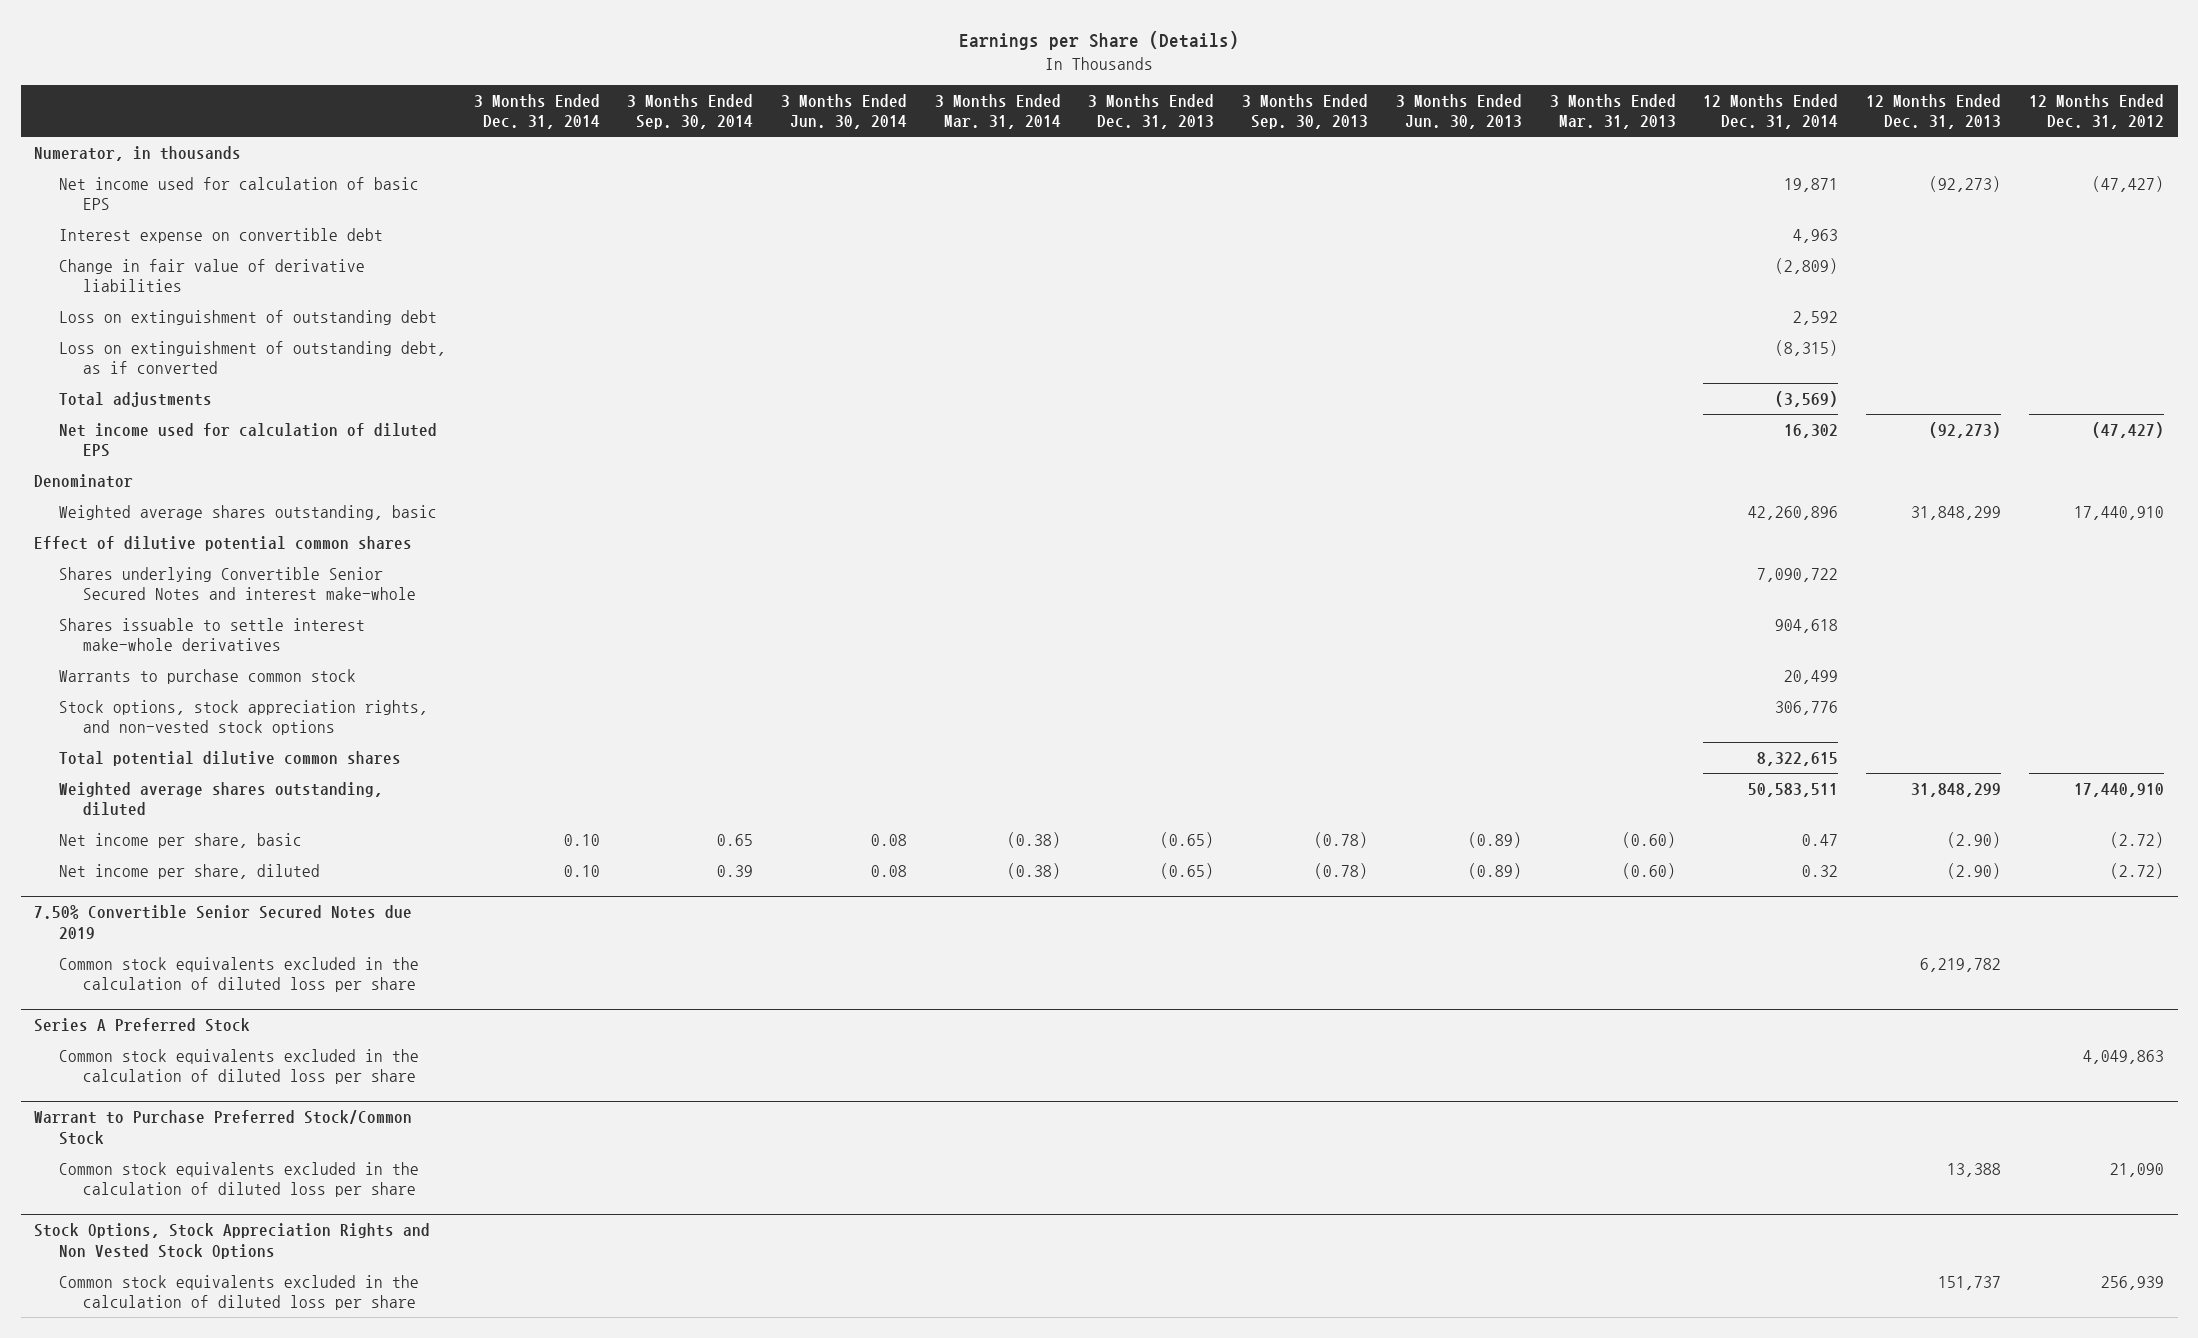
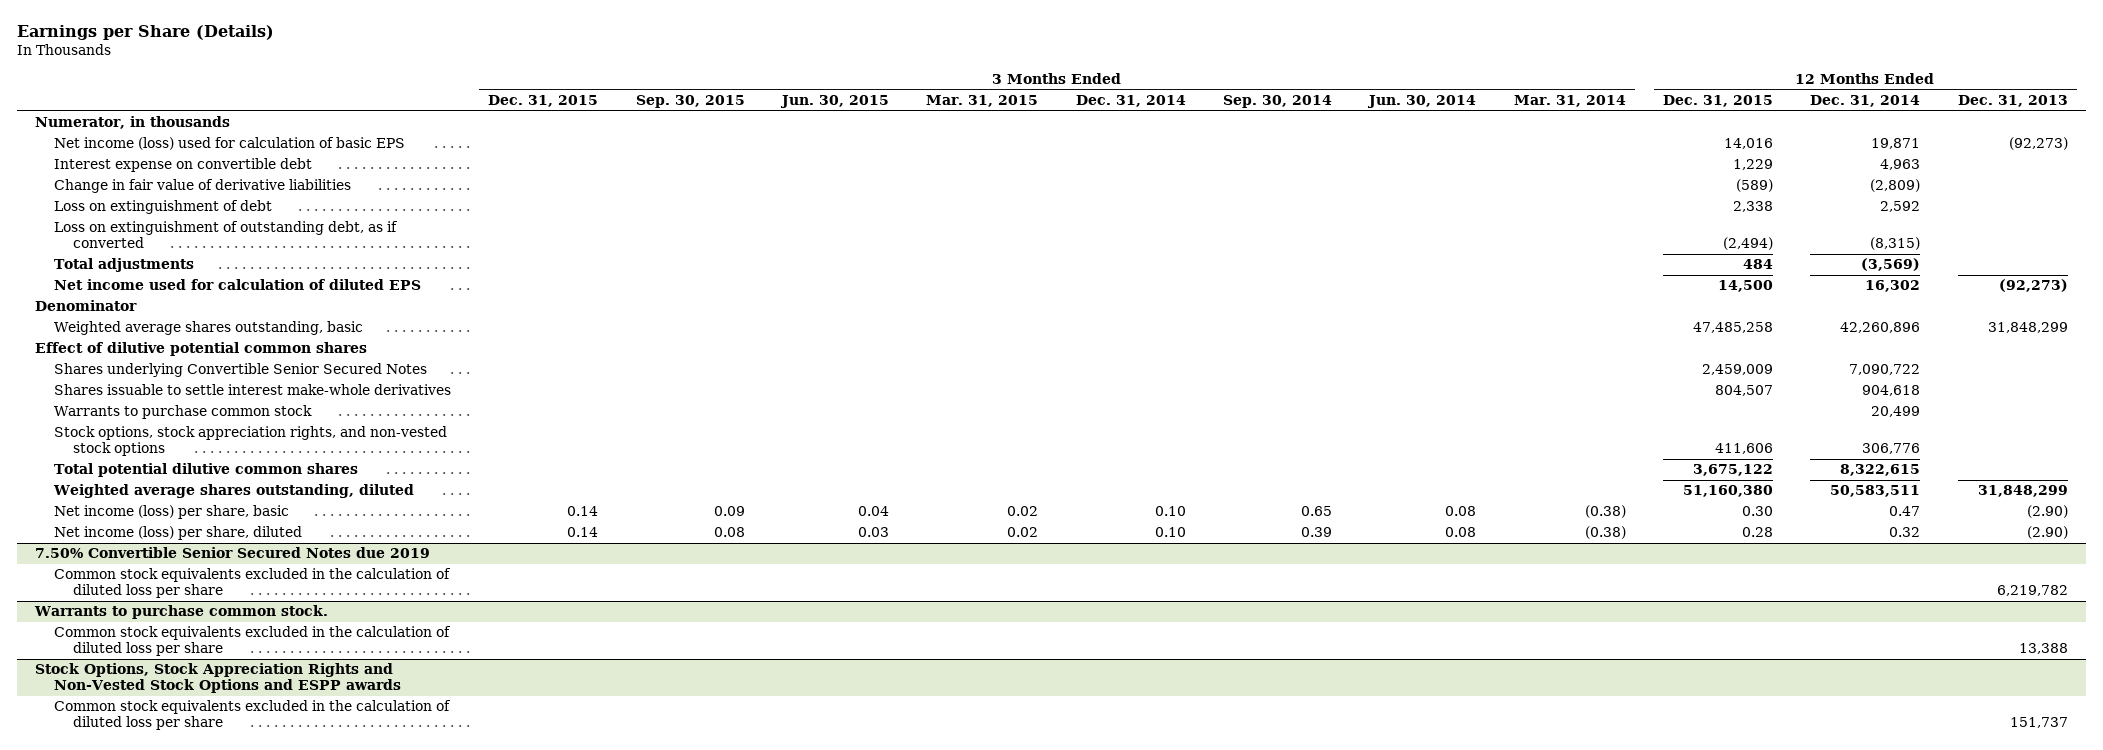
[1088,93,1215,130] 3 Months Ended Dec. 31, 2013 -> none
[1242,93,1369,130] 3 Months Ended Sep. 30, 2013 -> none
[1395,93,1522,130] 3 Months Ended Jun. 30, 2013 -> none
[1549,93,1676,130] 3 Months Ended Mar. 31, 2013 -> none
[2028,93,2164,130] 12 Months Ended Dec. 31, 2012 -> none
none -> [488,95,599,108] Dec. 31, 2015
none -> [635,95,745,109] Sep. 30, 2015
none -> [780,95,890,109] Jun. 30, 2015
none -> [926,95,1039,108] Mar. 31, 2015
none -> [1663,95,1774,108] Dec. 31, 2015
[58,176,419,211] Net income used for calculation of basic EPS -> [54,137,406,151] Net income (loss) used for calculation of basic EPS
[58,309,437,325] Loss on extinguishment of outstanding debt -> [54,200,273,215] Loss on extinguishment of debt
[58,566,417,601] Shares underlying Convertible Senior Secured Notes and interest make-whole -> [54,363,428,378] Shares underlying Convertible Senior Secured Notes
[58,832,302,848] Net income per share, basic -> [54,505,290,520] Net income (loss) per share, basic
[58,863,320,879] Net income per share, diluted -> [54,526,303,541] Net income (loss) per share, diluted
[34,1017,251,1032] Series A Preferred Stock -> none
[58,1048,419,1085] Common stock equivalents excluded in the calculation of diluted loss per share -> none
[34,1109,413,1145] Warrant to Purchase Preferred Stock/Common Stock -> [34,605,329,620] Warrants to purchase common stock.
[34,1222,431,1259] Stock Options, Stock Appreciation Rights and Non Vested Stock Options -> [35,663,402,693] Stock Options, Stock Appreciation Rights and Non-Vested Stock Options and ESPP awards

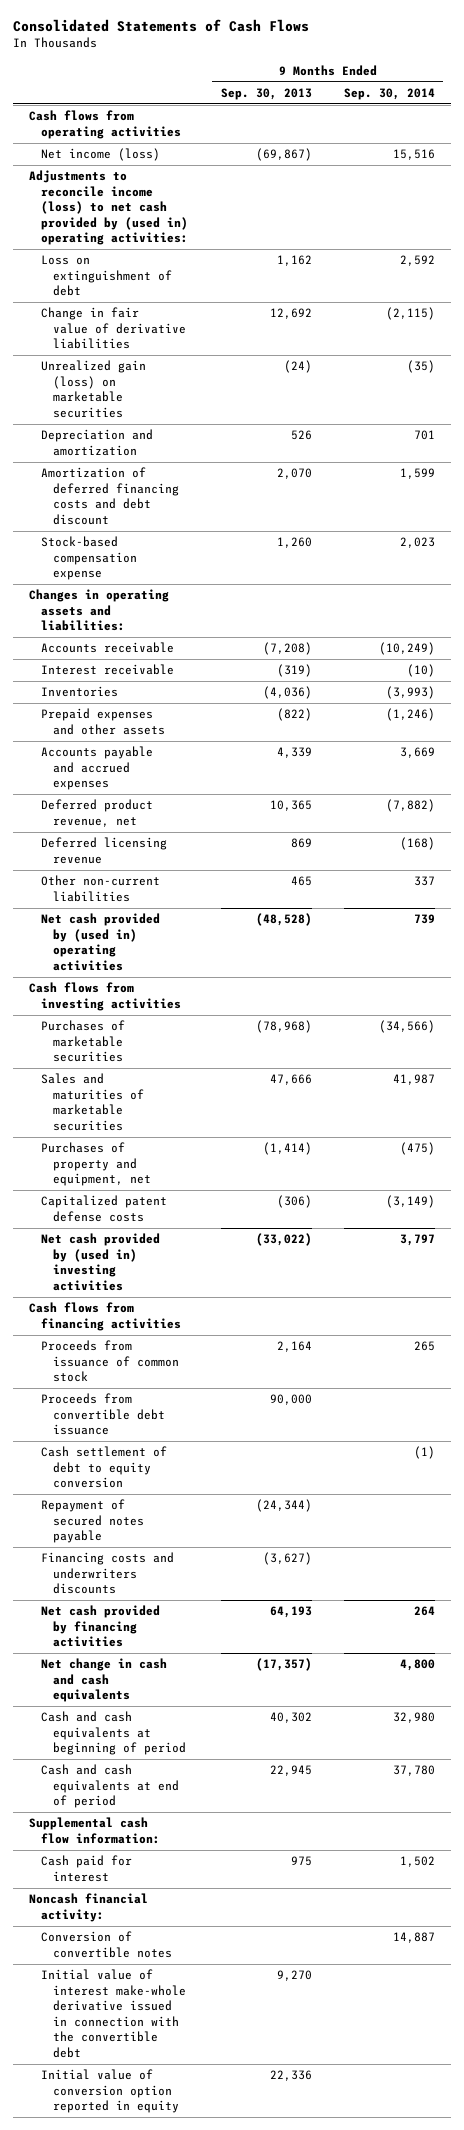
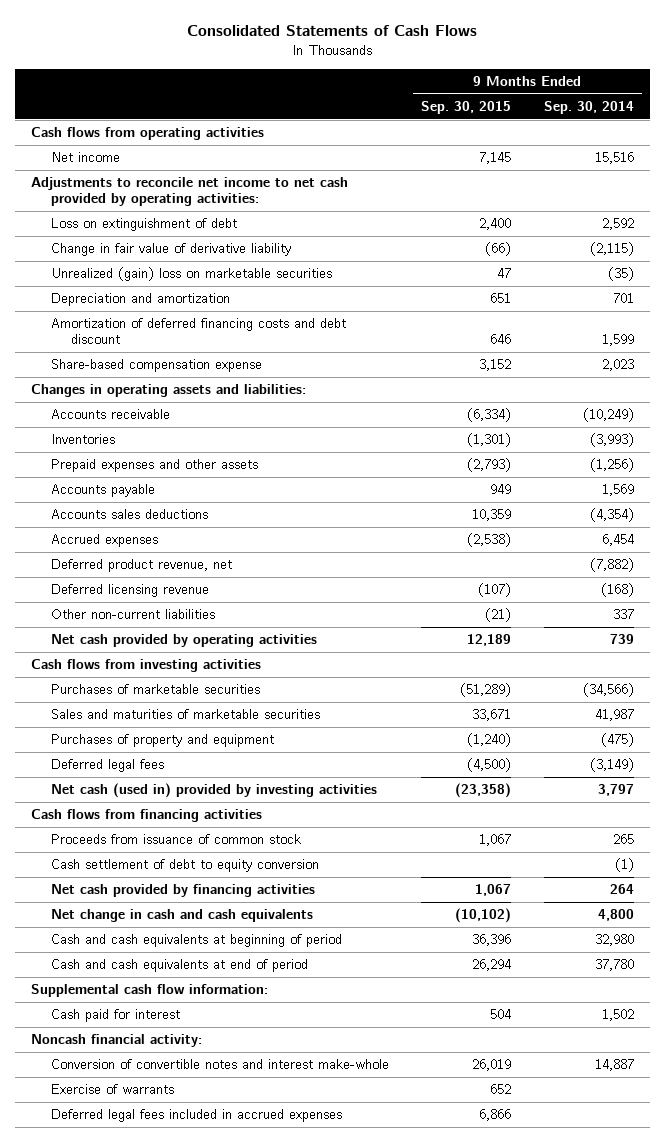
[220,87,312,100] Sep. 30, 2013 -> none
none -> [421,101,512,115] Sep. 30, 2015
[41,148,161,162] Net income (loss) -> [51,152,121,163] Net income
[28,170,189,246] Adjustments to reconcile income (loss) to net cash provided by (used in) operating activities: -> [30,177,348,207] Adjustments to reconcile net income to net cash provided by operating activities:
[41,307,187,350] Change in fair value of derivative liabilities -> [51,243,292,257] Change in fair value of derivative liability
[41,360,147,418] Unrealized gain (loss) on marketable securities -> [51,267,333,282] Unrealized (gain) loss on marketable securities
[41,536,138,581] Stock-based compensation expense -> [51,359,263,373] Share-based compensation expense
[41,664,175,676] Interest receivable -> none
[41,746,154,791] Accounts payable and accrued expenses -> none
[385,708,435,722] (1,246) -> [589,458,634,473] (1,256)
none -> [51,484,156,498] Accounts payable
none -> [51,509,209,520] Accounts sales deductions
none -> [51,534,159,548] Accrued expenses
[41,913,161,971] Net cash provided by (used in) operating activities -> [51,634,318,648] Net cash provided by operating activities
[41,1142,152,1187] Purchases of property and equipment, net -> [51,734,275,748] Purchases of property and equipment
[41,1195,168,1222] Capitalized patent defense costs -> [51,759,165,773] Deferred legal fees
[41,1233,161,1291] Net cash provided by (used in) investing activities -> [51,783,378,799] Net cash (used in) provided by investing activities
[41,1393,166,1436] Proceeds from convertible debt issuance -> none
[41,1499,145,1544] Repayment of secured notes payable -> none
[41,1552,175,1595] Financing costs and underwriters discounts -> none
[41,1969,187,2058] Initial value of interest make-whole derivative issued in connection with the convertible debt -> none
[41,2069,180,2114] Initial value of conversion option reported in equity -> none
[41,1931,173,1958] Conversion of convertible notes -> [51,1059,390,1070] Conversion of convertible notes and interest make-whole
none -> [51,1084,175,1095] Exercise of warrants
none -> [51,1109,343,1123] Deferred legal fees included in accrued expenses

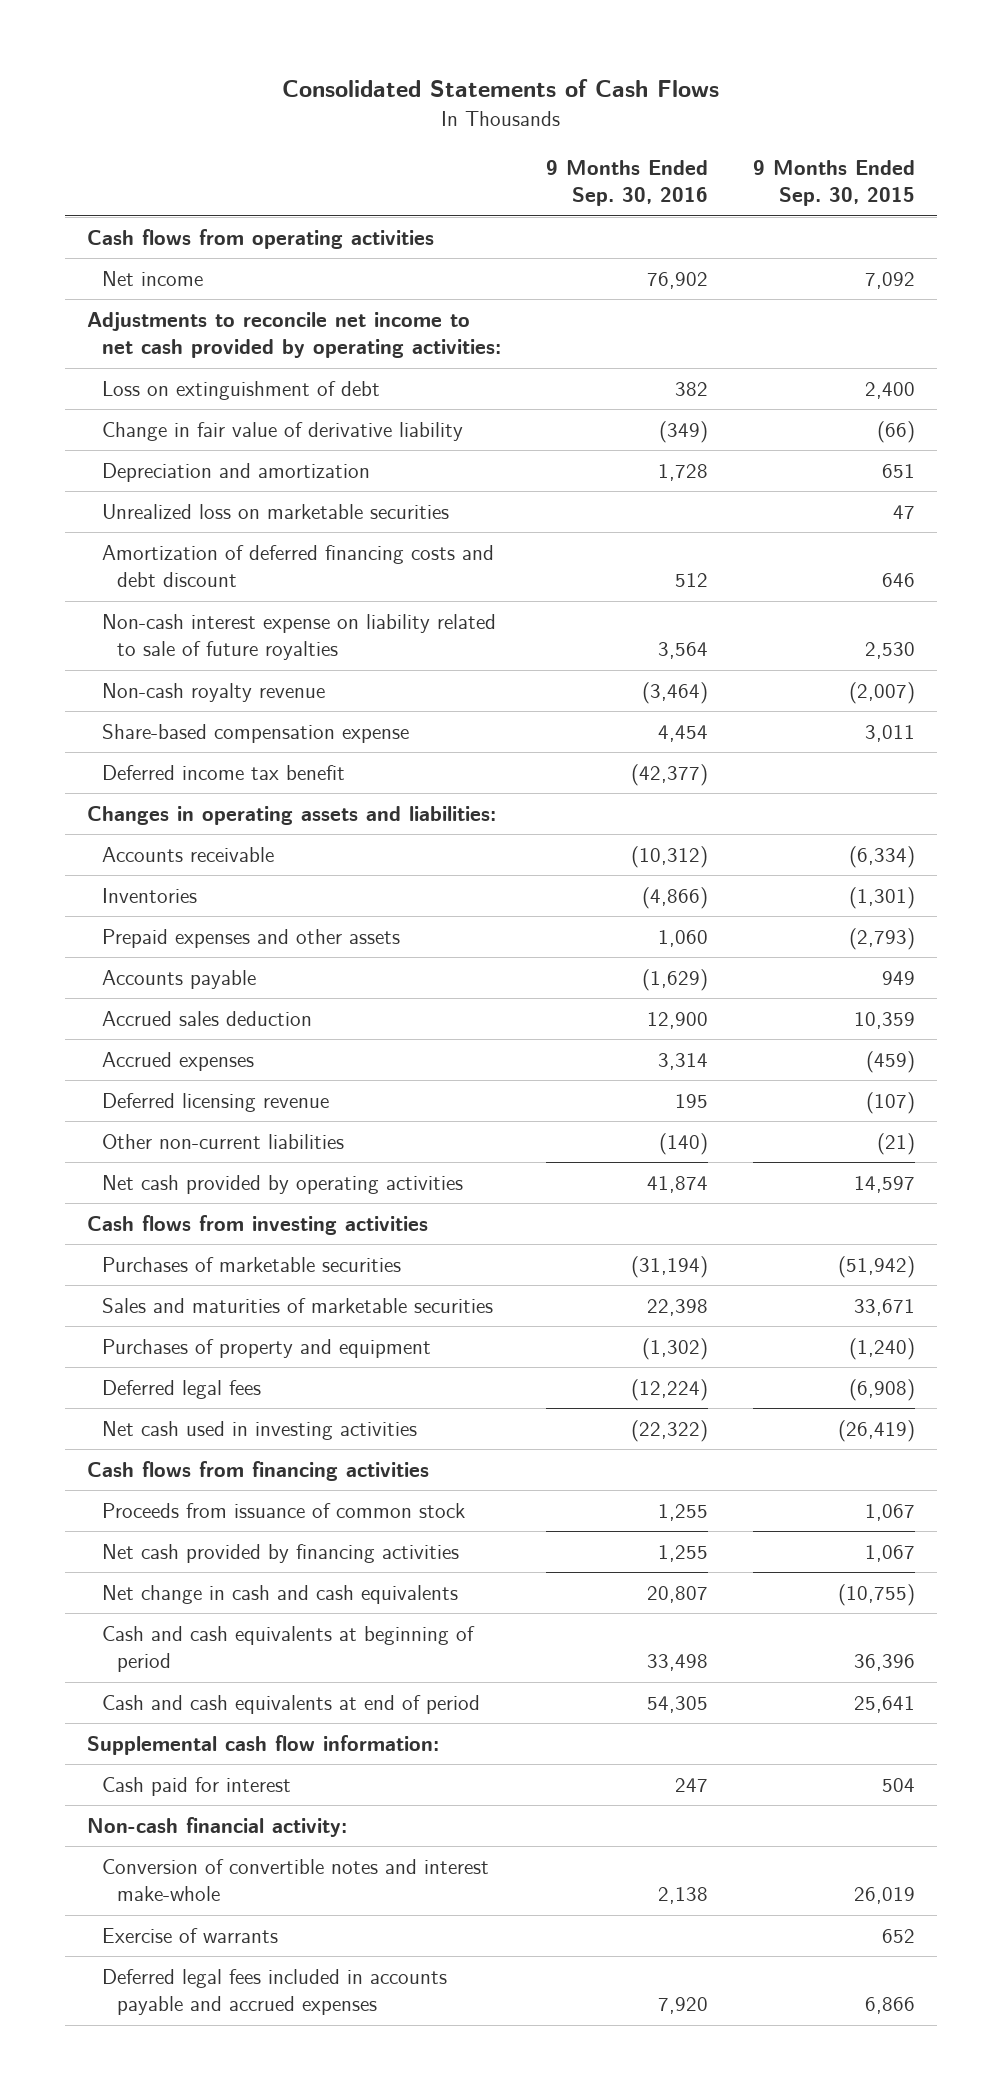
[543,101,634,115] Sep. 30, 2014 -> none
none -> [545,160,708,207] 9 Months Ended Sep. 30, 2016
[479,152,512,165] 7,145 -> [864,272,915,290] 7,092
[51,267,333,282] Unrealized (gain) loss on marketable securities -> none
none -> [102,504,450,520] Unrealized loss on marketable securities
none -> [102,614,497,661] Non-cash interest expense on liability related to sale of future royalties
none -> [102,683,326,703] Non-cash royalty revenue
[479,359,512,372] 3,152 -> [864,725,915,743] 3,011
none -> [102,765,346,781] Deferred income tax benefit
[51,559,233,573] Deferred product revenue, net -> none
[51,509,209,520] Accounts sales deductions -> [102,1011,313,1027] Accrued sales deduction
[467,533,512,548] (2,538) -> [865,1051,915,1074] (459)
[467,634,512,647] 12,189 -> [853,1176,915,1194] 14,597
[460,683,512,698] (51,289) -> [837,1256,915,1279] (51,942)
[467,758,512,773] (4,500) -> [848,1379,915,1402] (6,908)
[51,783,378,799] Net cash (used in) provided by investing activities -> [102,1421,418,1441] Net cash used in investing activities
[455,783,512,799] (23,358) -> [837,1420,915,1443] (26,419)
[51,859,320,873] Cash settlement of debt to equity conversion -> none
[455,908,512,924] (10,102) -> [837,1584,915,1607] (10,755)
[472,959,512,972] 26,294 -> [853,1696,915,1714] 25,641
[30,1034,202,1048] Noncash financial activity: -> [87,1817,348,1838] Non-cash financial activity:
[51,1109,343,1123] Deferred legal fees included in accrued expenses -> [102,1969,448,2016] Deferred legal fees included in accounts payable and accrued expenses

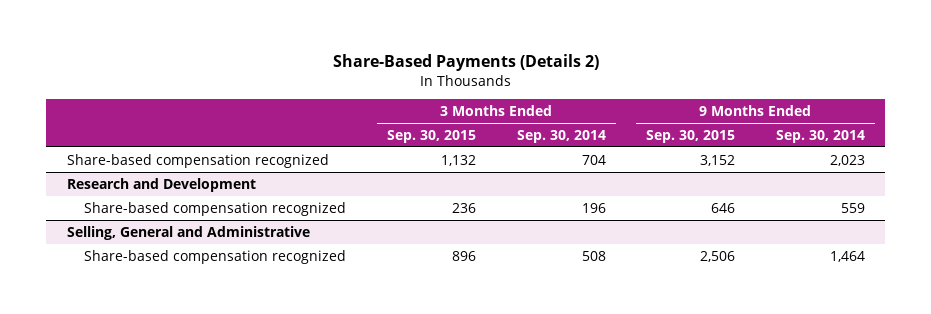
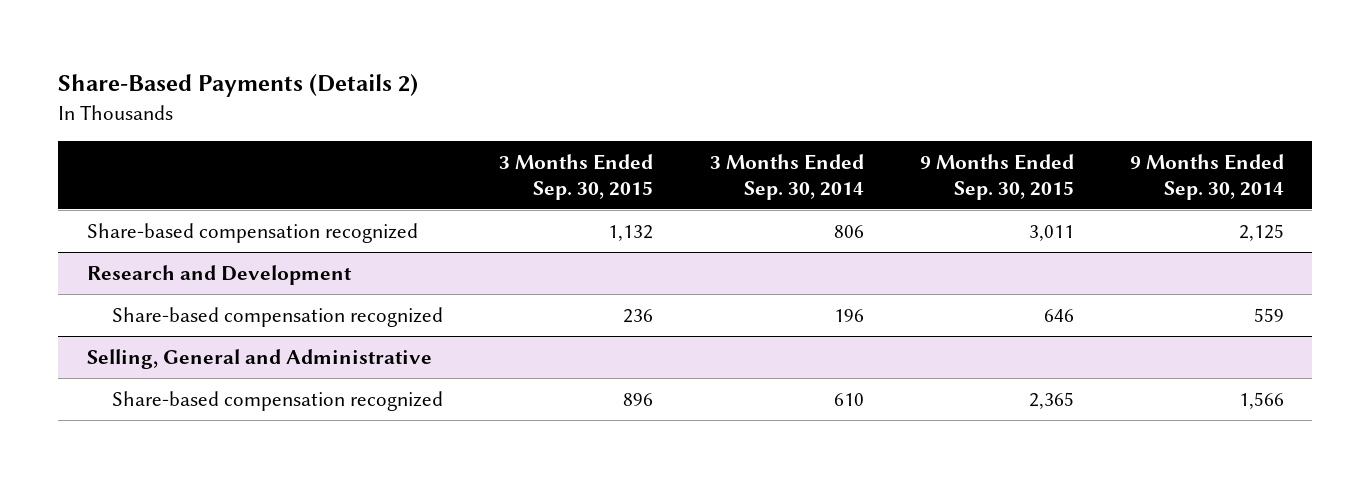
[581,154,606,165] 704 -> [833,224,864,238] 806
[700,154,736,166] 3,152 -> [1028,224,1074,241] 3,011
[829,154,865,166] 2,023 -> [1238,223,1284,241] 2,125
[581,250,606,261] 508 -> [833,392,864,406] 610
[700,250,736,262] 2,506 -> [1028,391,1074,409] 2,365
[829,250,865,262] 1,464 -> [1238,391,1284,409] 1,566

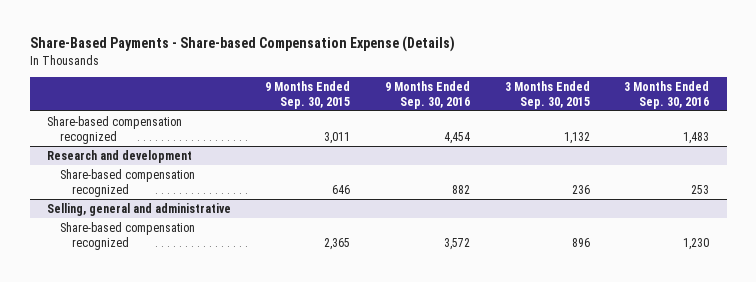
[58,74,419,98] Share-Based Payments (Details 2) -> [29,36,455,53] Share-Based Payments - Share-based Compensation Expense (Details)
[709,153,864,200] 3 Months Ended Sep. 30, 2014 -> none
[1129,153,1284,200] 9 Months Ended Sep. 30, 2014 -> none
none -> [385,80,471,109] 9 Months Ended Sep. 30, 2016
none -> [624,80,710,109] 3 Months Ended Sep. 30, 2016
[86,264,352,285] Research and Development -> [46,149,192,163] Research and development
[86,348,432,369] Selling, General and Administrative -> [46,202,231,216] Selling, general and administrative

